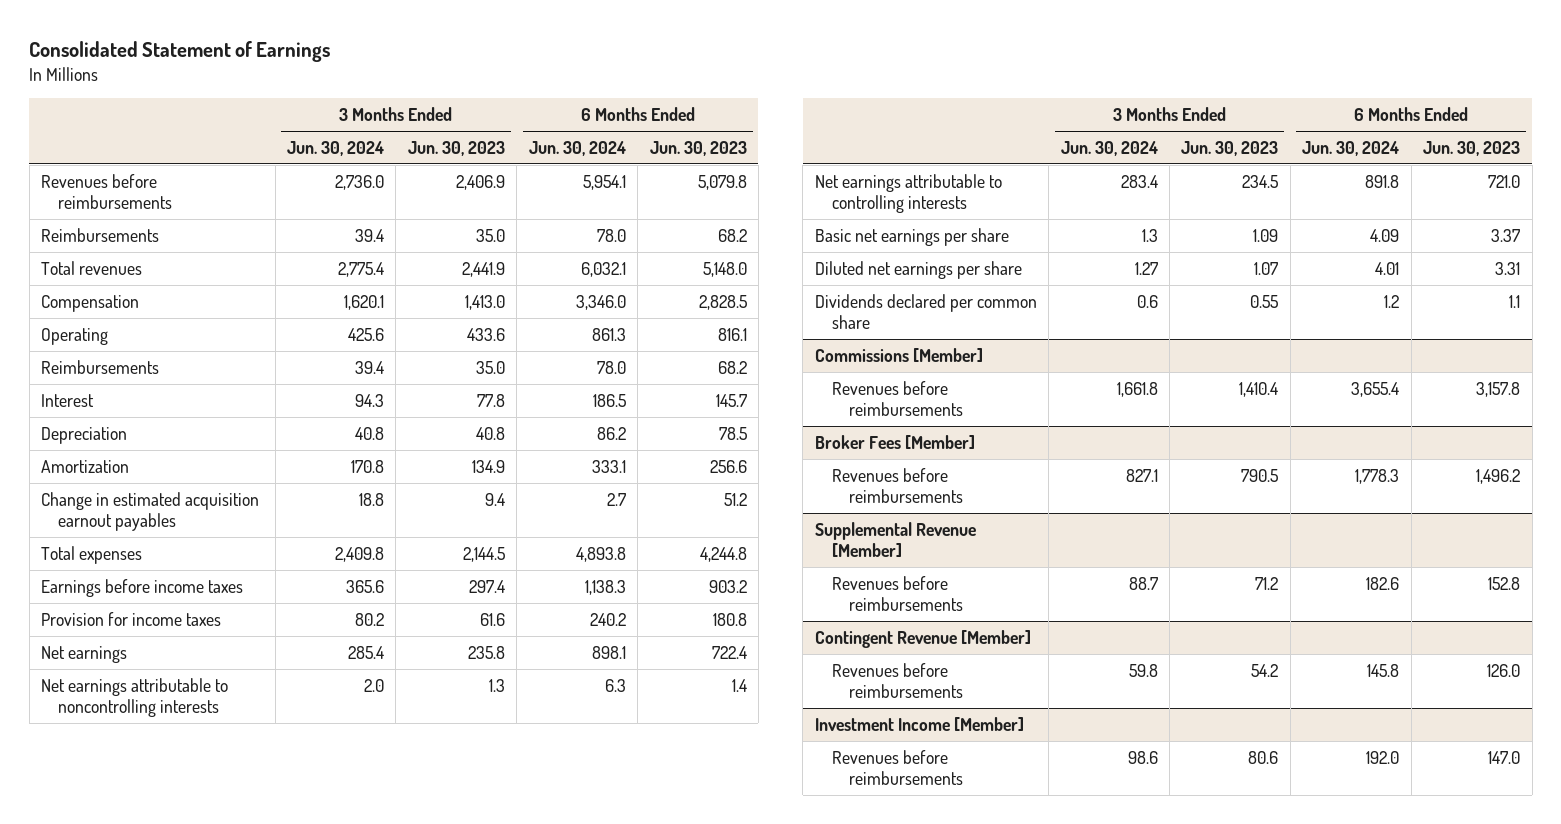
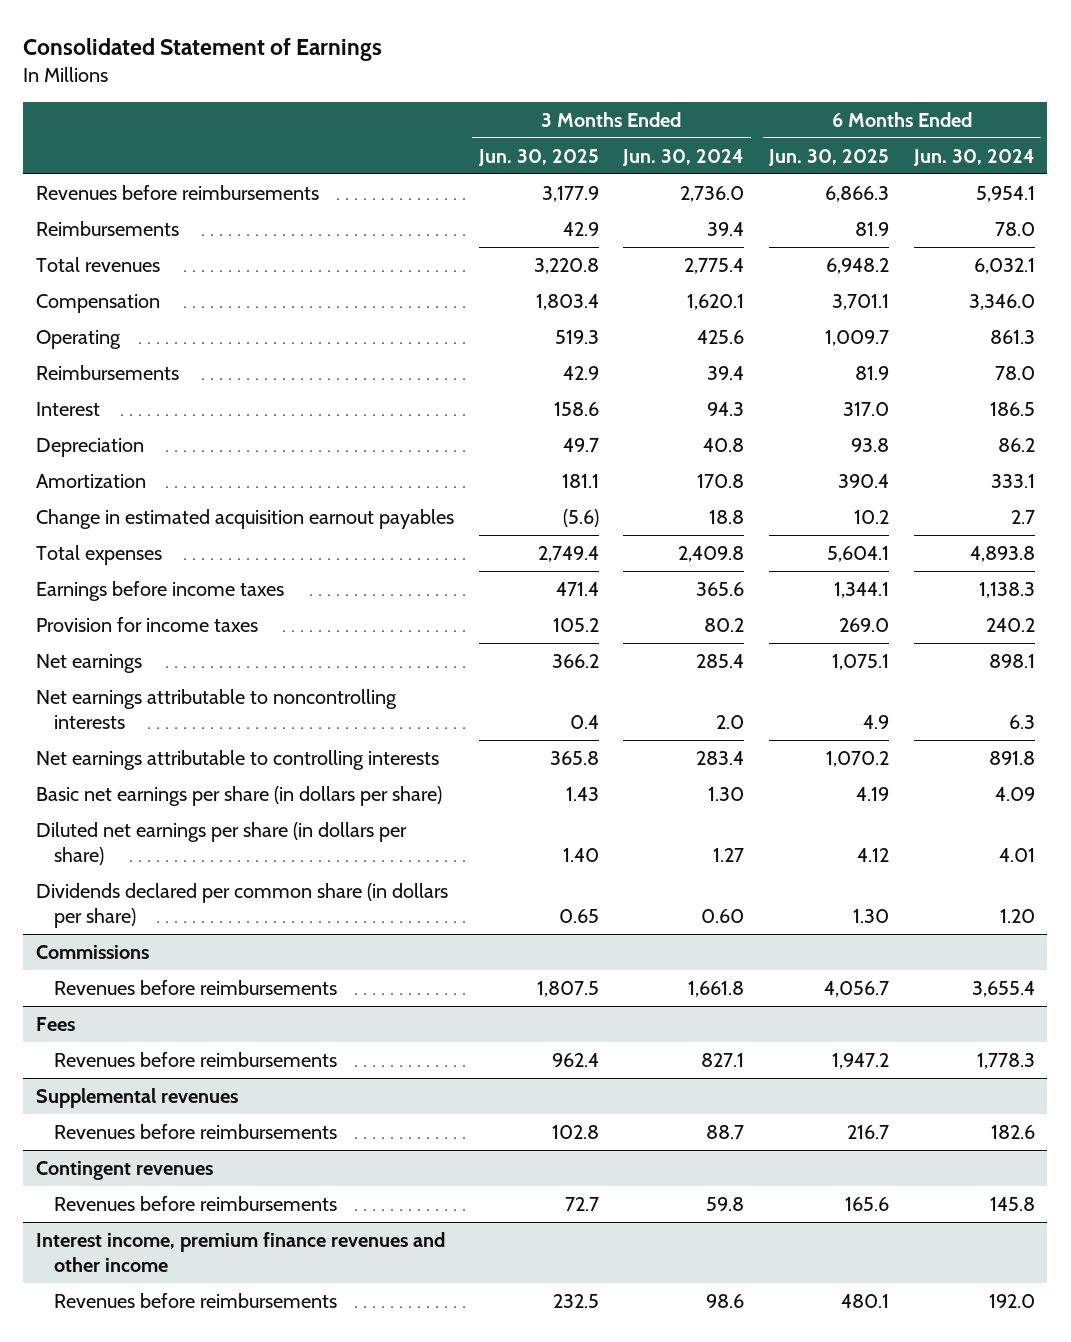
[407,140,505,156] Jun. 30, 2023 -> none
[649,140,747,156] Jun. 30, 2023 -> none
none -> [477,148,599,166] Jun. 30, 2025
none -> [768,148,890,166] Jun. 30, 2025
[814,227,1009,246] Basic net earnings per share -> [35,785,442,806] Basic net earnings per share (in dollars per share)
[1141,228,1158,242] 1.3 -> [708,786,745,801] 1.30
[814,260,1022,279] Diluted net earnings per share -> [35,821,407,866] Diluted net earnings per share (in dollars per share)
[814,293,1037,330] Dividends declared per common share -> [35,882,448,929] Dividends declared per common share (in dollars per share)
[1136,294,1158,308] 0.6 -> [701,909,745,924] 0.60
[1384,294,1400,308] 1.2 -> [1000,909,1036,924] 1.20
[814,347,983,362] Commissions [Member] -> [35,944,149,959] Commissions
[814,434,975,449] Broker Fees [Member] -> [35,1016,75,1031] Fees
[814,521,976,558] Supplemental Revenue [Member] -> [35,1087,238,1108] Supplemental revenues
[814,629,1031,648] Contingent Revenue [Member] -> [35,1160,213,1180] Contingent revenues
[814,716,1024,731] Investment Income [Member] -> [35,1231,445,1273] Interest income, premium finance revenues and other income

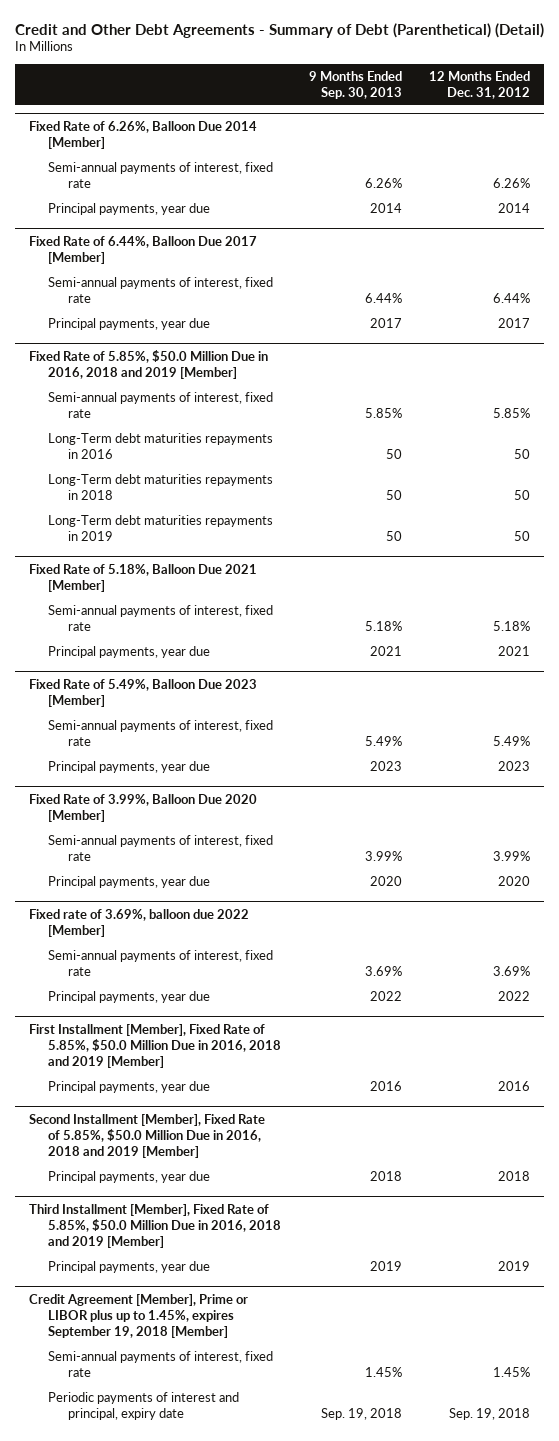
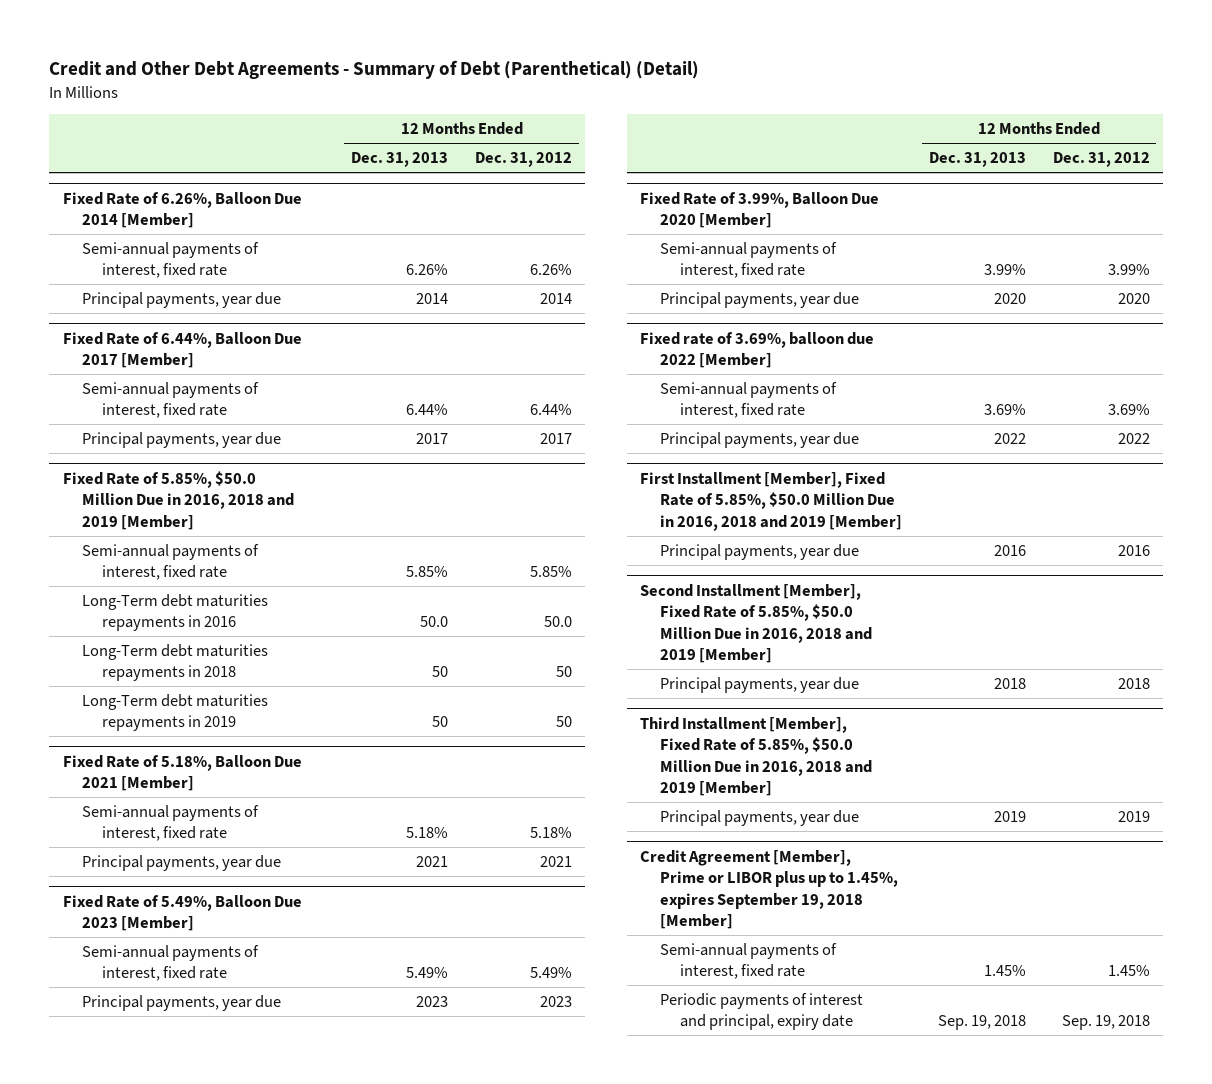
[308,70,402,99] 9 Months Ended Sep. 30, 2013 -> none
none -> [351,152,449,168] Dec. 31, 2013
[514,448,531,459] 50 -> [543,616,572,628] 50.0

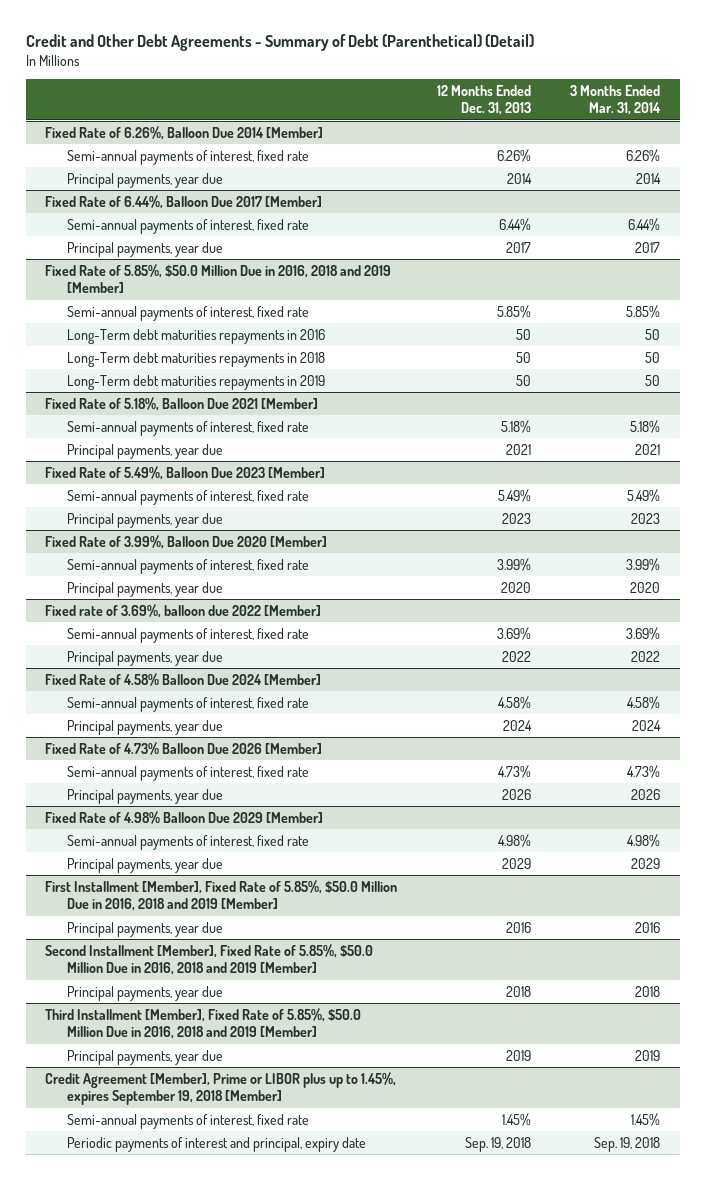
[474,152,572,168] Dec. 31, 2012 -> none
none -> [570,85,662,116] 3 Months Ended Mar. 31, 2014
[420,616,449,628] 50.0 -> [515,328,531,340] 50
none -> [45,672,322,686] Fixed Rate of 4.58% Balloon Due 2024 [Member]
none -> [67,696,310,712] Semi-annual payments of interest, fixed rate
none -> [67,719,224,735] Principal payments, year due
none -> [45,741,323,755] Fixed Rate of 4.73% Balloon Due 2026 [Member]
none -> [67,765,310,781] Semi-annual payments of interest, fixed rate
none -> [67,788,224,804] Principal payments, year due
none -> [45,810,324,824] Fixed Rate of 4.98% Balloon Due 2029 [Member]
none -> [67,834,310,850] Semi-annual payments of interest, fixed rate
none -> [67,857,224,873] Principal payments, year due

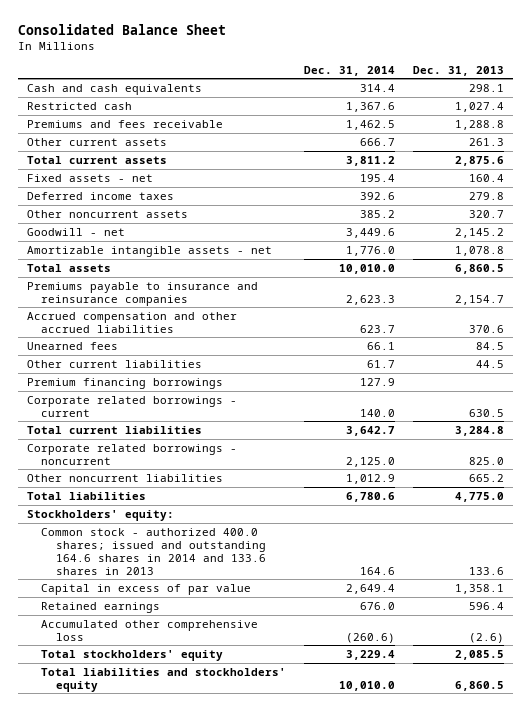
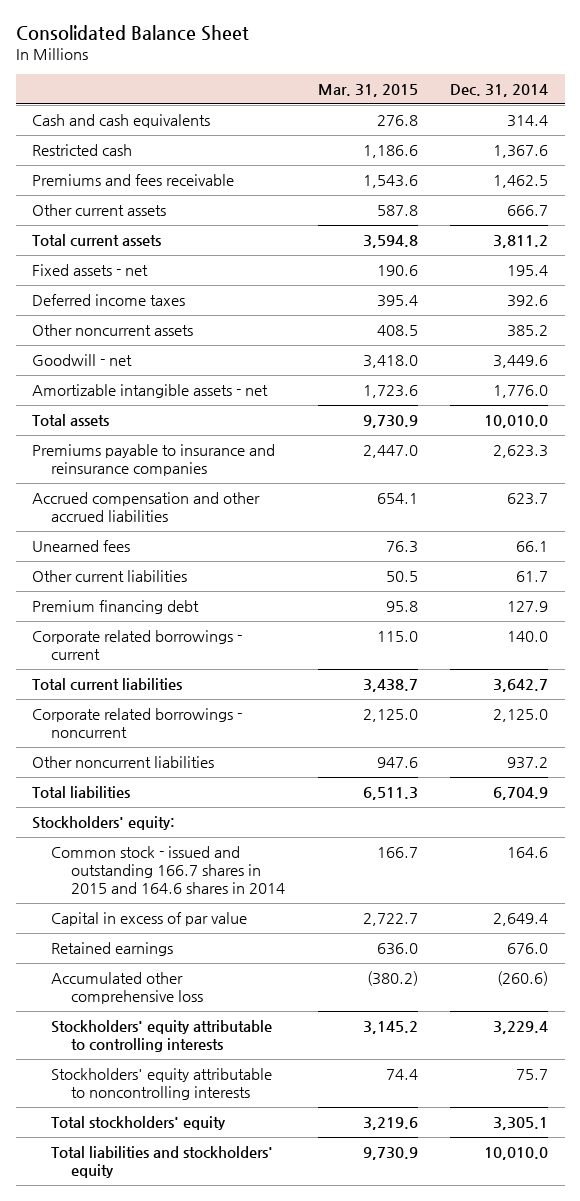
[413,65,505,76] Dec. 31, 2013 -> none
none -> [317,84,418,98] Mar. 31, 2015
[26,377,223,389] Premium financing borrowings -> [31,600,199,615] Premium financing debt
[346,473,396,484] 1,012.9 -> [507,757,549,770] 937.2
[346,491,396,502] 6,780.6 -> [493,787,549,801] 6,704.9
[41,527,266,575] Common stock - authorized 400.0 shares; issued and outstanding 164.6 shares in 2014 and 133.6 shares in 2013 -> [51,846,286,895] Common stock - issued and outstanding 166.7 shares in 2015 and 164.6 shares in 2014
none -> [51,1020,273,1053] Stockholders' equity attributable to controlling interests
none -> [51,1068,273,1101] Stockholders' equity attributable to noncontrolling interests
[346,649,396,660] 3,229.4 -> [493,1117,549,1131] 3,305.1

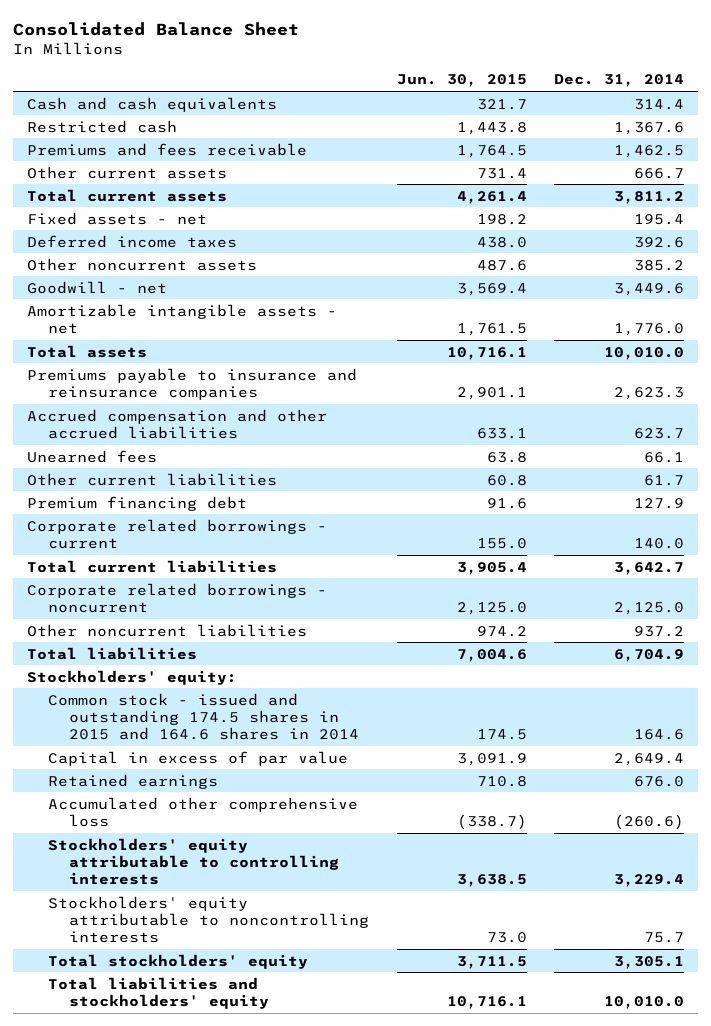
[317,84,418,98] Mar. 31, 2015 -> none
none -> [396,74,527,88] Jun. 30, 2015
[51,846,286,895] Common stock - issued and outstanding 166.7 shares in 2015 and 164.6 shares in 2014 -> [48,692,360,741] Common stock - issued and outstanding 174.5 shares in 2015 and 164.6 shares in 2014

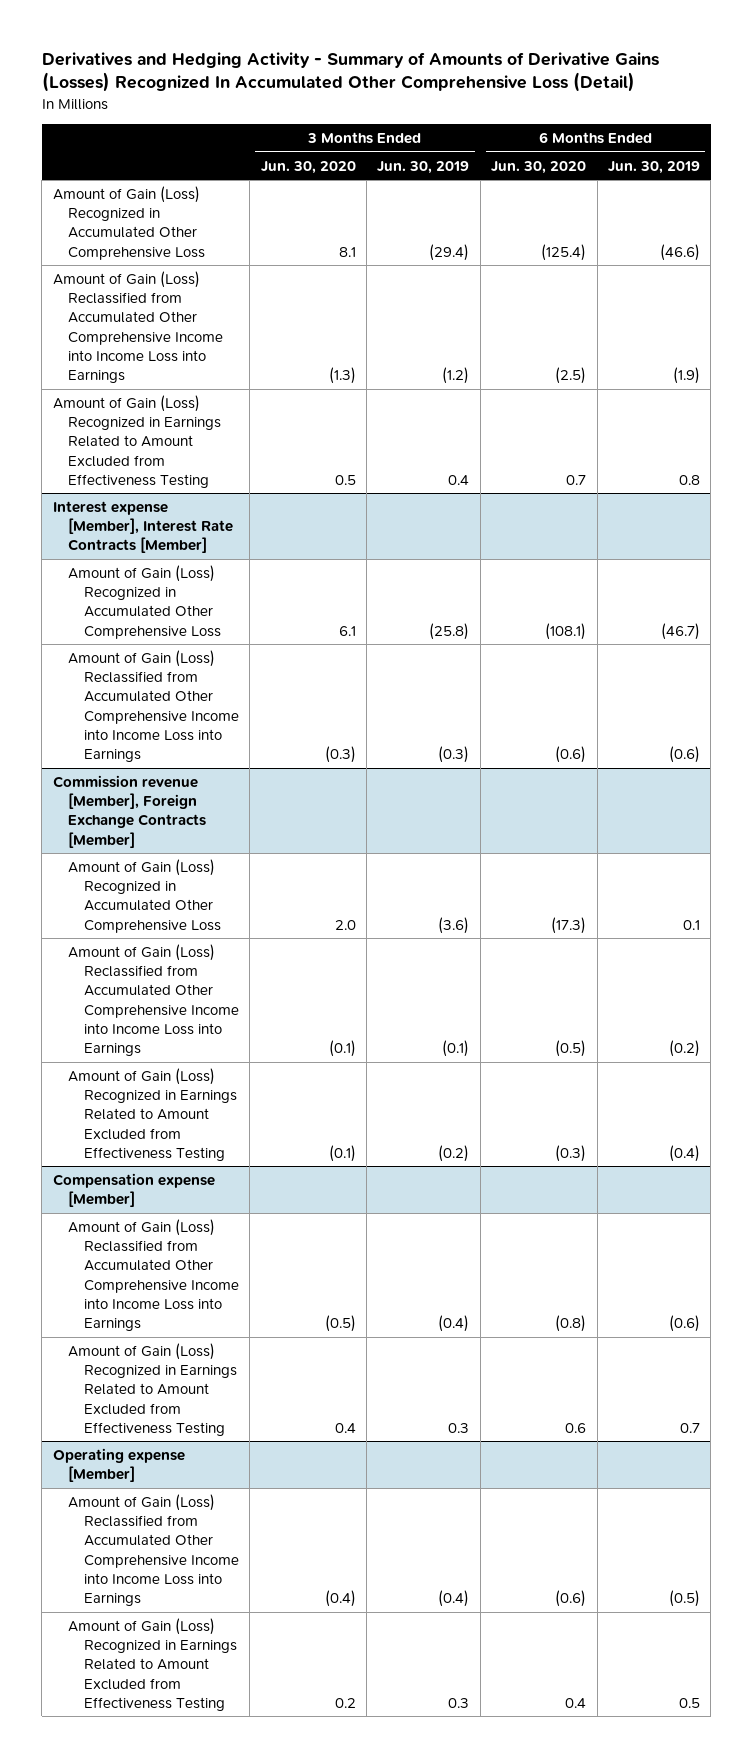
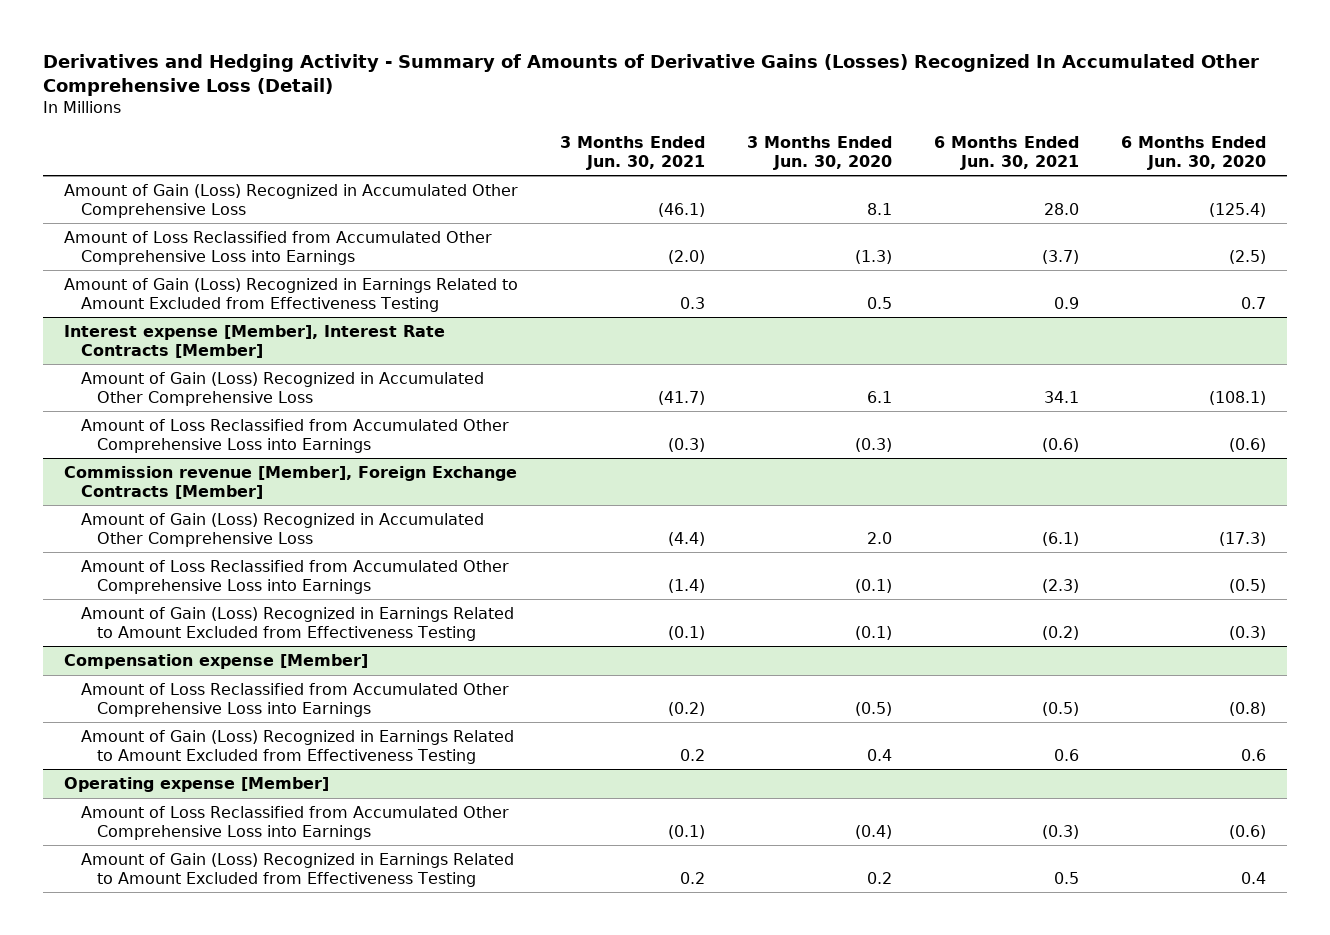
[377,160,470,174] Jun. 30, 2019 -> none
[607,160,700,174] Jun. 30, 2019 -> none
none -> [560,135,706,170] 3 Months Ended Jun. 30, 2021
none -> [933,135,1079,170] 6 Months Ended Jun. 30, 2021
[52,270,224,383] Amount of Gain (Loss) Reclassified from Accumulated Other Comprehensive Income into Income Loss into Earnings -> [64,230,493,265] Amount of Loss Reclassified from Accumulated Other Comprehensive Loss into Earnings
[68,649,239,762] Amount of Gain (Loss) Reclassified from Accumulated Other Comprehensive Income into Income Loss into Earnings -> [80,418,509,453] Amount of Loss Reclassified from Accumulated Other Comprehensive Loss into Earnings
[68,943,239,1056] Amount of Gain (Loss) Reclassified from Accumulated Other Comprehensive Income into Income Loss into Earnings -> [80,559,509,594] Amount of Loss Reclassified from Accumulated Other Comprehensive Loss into Earnings
[68,1218,239,1331] Amount of Gain (Loss) Reclassified from Accumulated Other Comprehensive Income into Income Loss into Earnings -> [80,682,509,717] Amount of Loss Reclassified from Accumulated Other Comprehensive Loss into Earnings
[68,1493,239,1606] Amount of Gain (Loss) Reclassified from Accumulated Other Comprehensive Income into Income Loss into Earnings -> [80,805,509,840] Amount of Loss Reclassified from Accumulated Other Comprehensive Loss into Earnings

